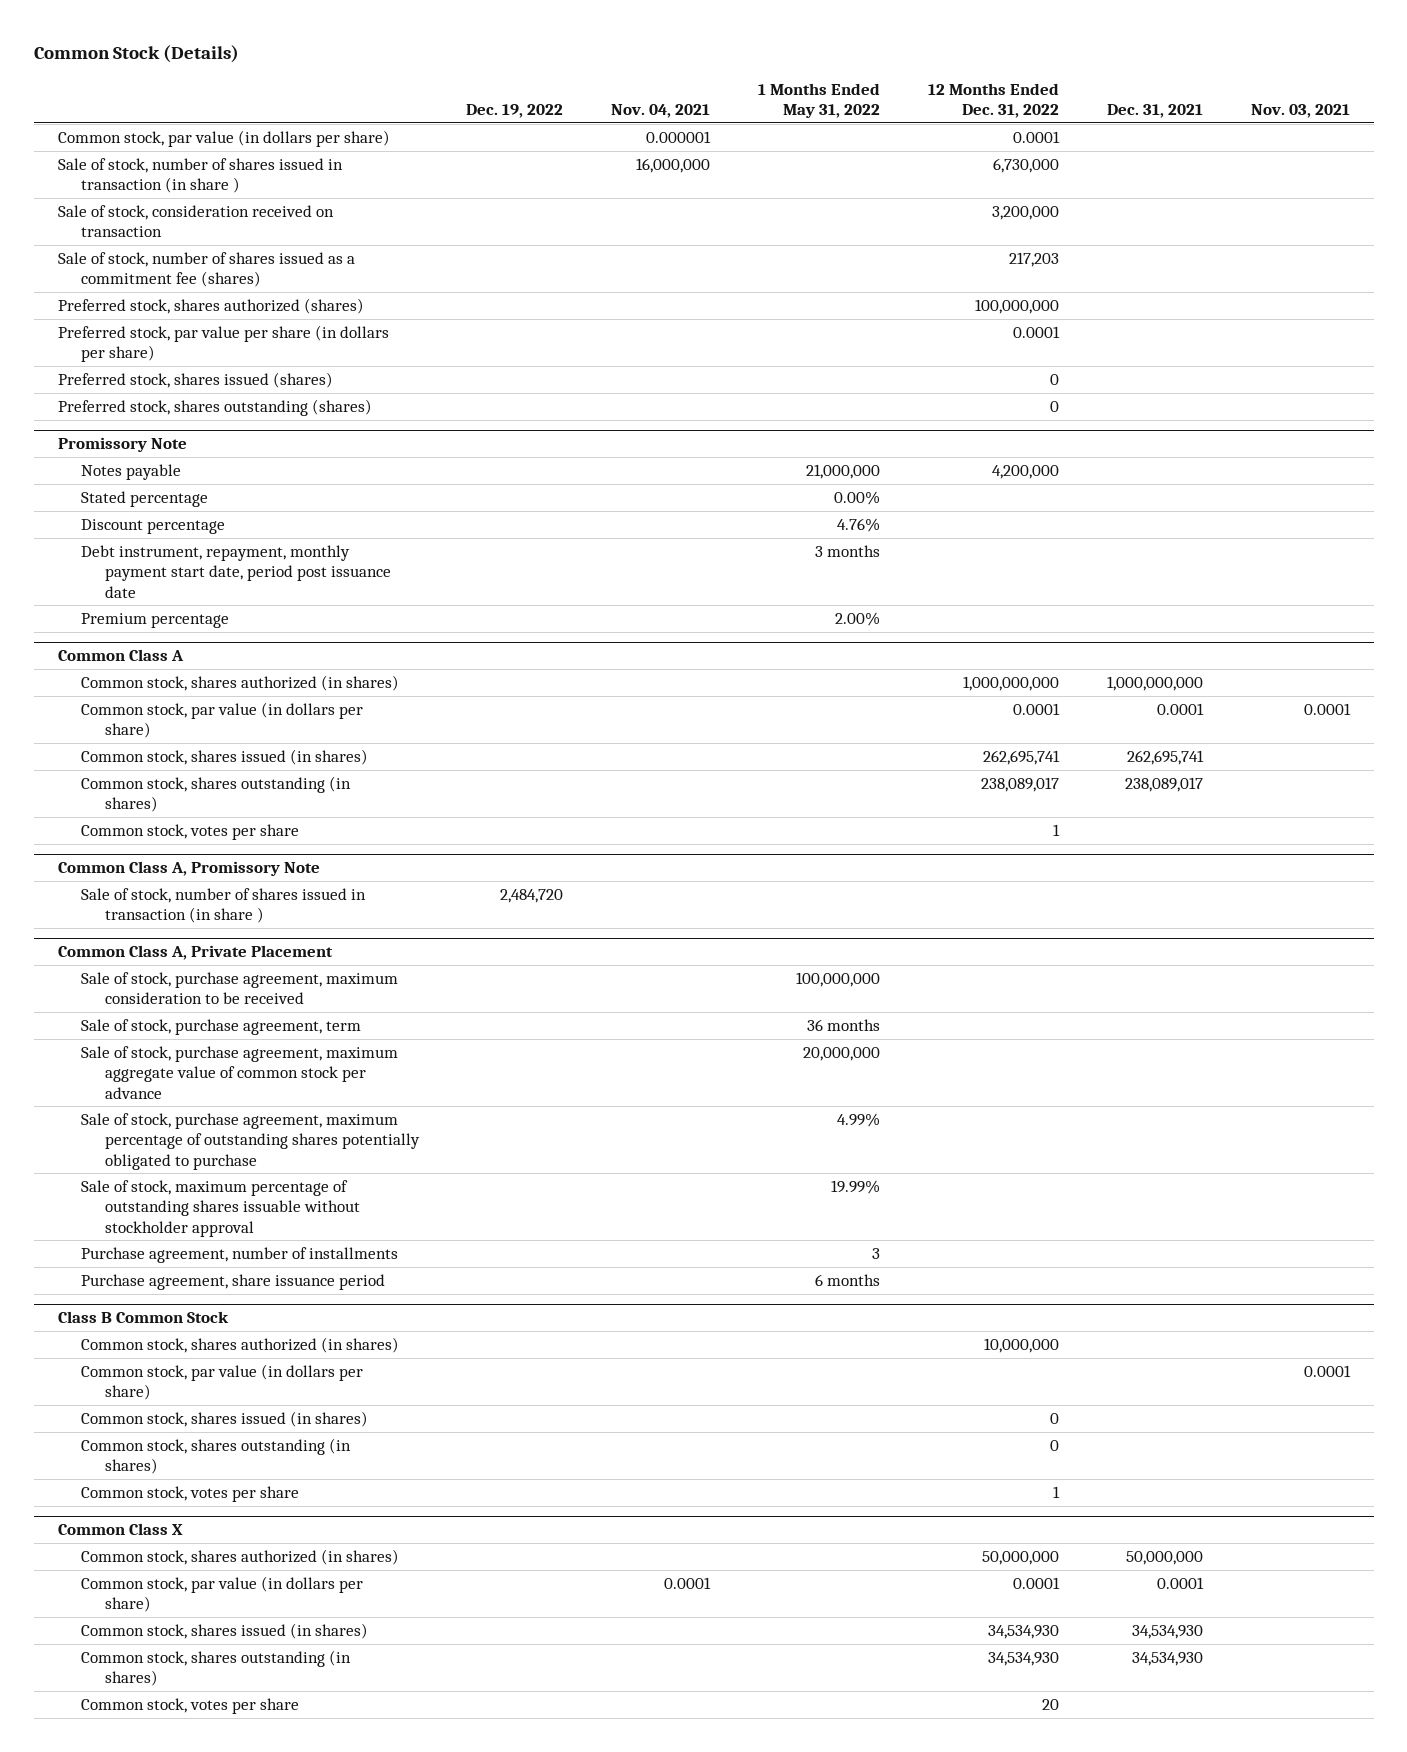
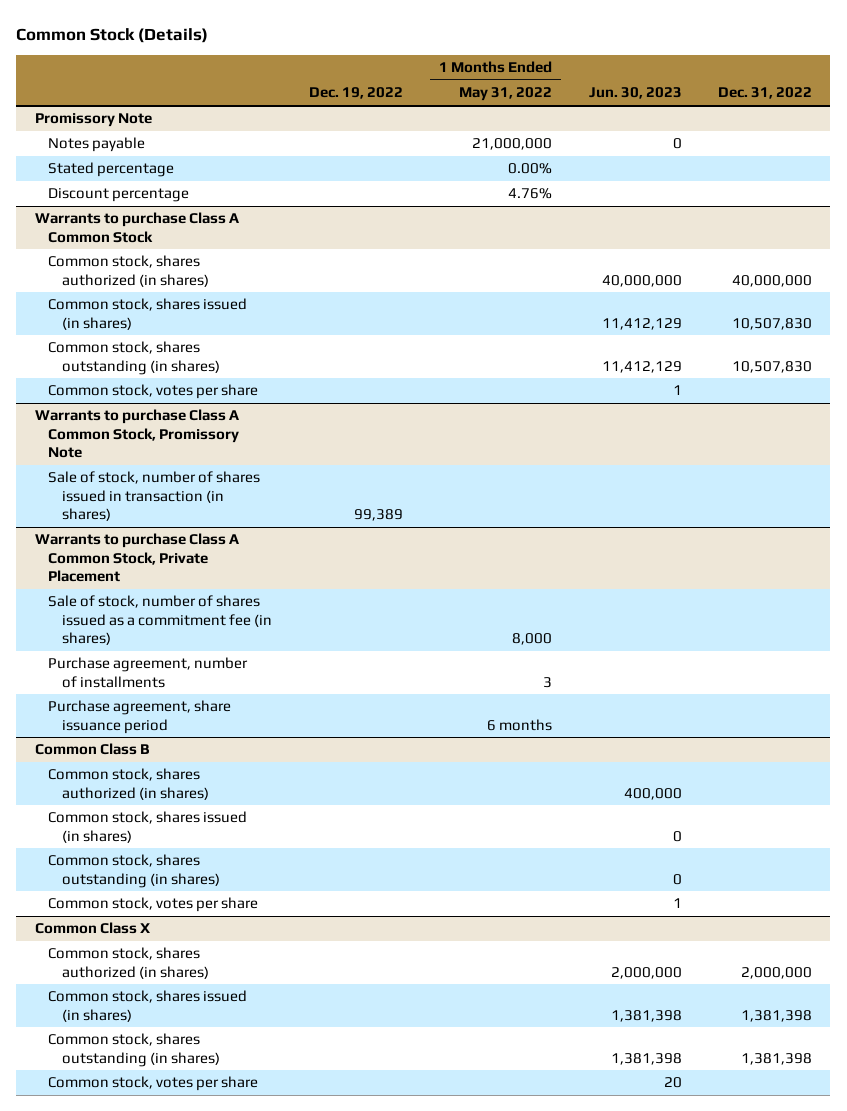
[611,103,711,118] Nov. 04, 2021 -> none
[928,82,1060,118] 12 Months Ended Dec. 31, 2022 -> none
[1106,103,1203,118] Dec. 31, 2021 -> none
[1250,103,1350,118] Nov. 03, 2021 -> none
none -> [588,87,682,100] Jun. 30, 2023
none -> [717,87,812,100] Dec. 31, 2022
[57,130,390,148] Common stock, par value (in dollars per share) -> none
[57,158,343,194] Sale of stock, number of shares issued in transaction (in share ) -> none
[57,205,334,238] Sale of stock, consideration received on transaction -> none
[57,252,355,288] Sale of stock, number of shares issued as a commitment fee (shares) -> none
[57,298,364,315] Preferred stock, shares authorized (shares) -> none
[57,325,389,363] Preferred stock, par value per share (in dollars per share) -> none
[57,372,333,389] Preferred stock, shares issued (shares) -> none
[57,399,372,417] Preferred stock, shares outstanding (shares) -> none
[81,545,391,598] Debt instrument, repayment, monthly payment start date, period post issuance date -> none
[81,613,230,629] Premium percentage -> none
[57,649,184,662] Common Class A -> [34,212,239,243] Warrants to purchase Class A Common Stock
[81,702,364,739] Common stock, par value (in dollars per share) -> none
[81,972,399,1005] Sale of stock, purchase agreement, maximum consideration to be received -> none
[81,1019,362,1036] Sale of stock, purchase agreement, term -> none
[81,1046,399,1099] Sale of stock, purchase agreement, maximum aggregate value of common stock per advance -> none
[81,1113,420,1170] Sale of stock, purchase agreement, maximum percentage of outstanding shares potentially obligated to purchase -> none
[81,1180,360,1237] Sale of stock, maximum percentage of outstanding shares issuable without stockholder approval -> none
[57,861,320,877] Common Class A, Promissory Note -> [34,409,240,458] Warrants to purchase Class A Common Stock, Promissory Note
[81,888,367,924] Sale of stock, number of shares issued in transaction (in share ) -> [48,471,261,521] Sale of stock, number of shares issued in transaction (in shares)
[500,889,564,904] 2,484,720 -> [353,508,403,521] 99,389
[57,945,333,961] Common Class A, Private Placement -> [34,533,239,582] Warrants to purchase Class A Common Stock, Private Placement
none -> [48,595,273,645] Sale of stock, number of shares issued as a commitment fee (in shares)
[57,1311,229,1324] Class B Common Stock -> [34,743,150,756] Common Class B
[81,1364,364,1401] Common stock, par value (in dollars per share) -> none
[81,1576,364,1613] Common stock, par value (in dollars per share) -> none

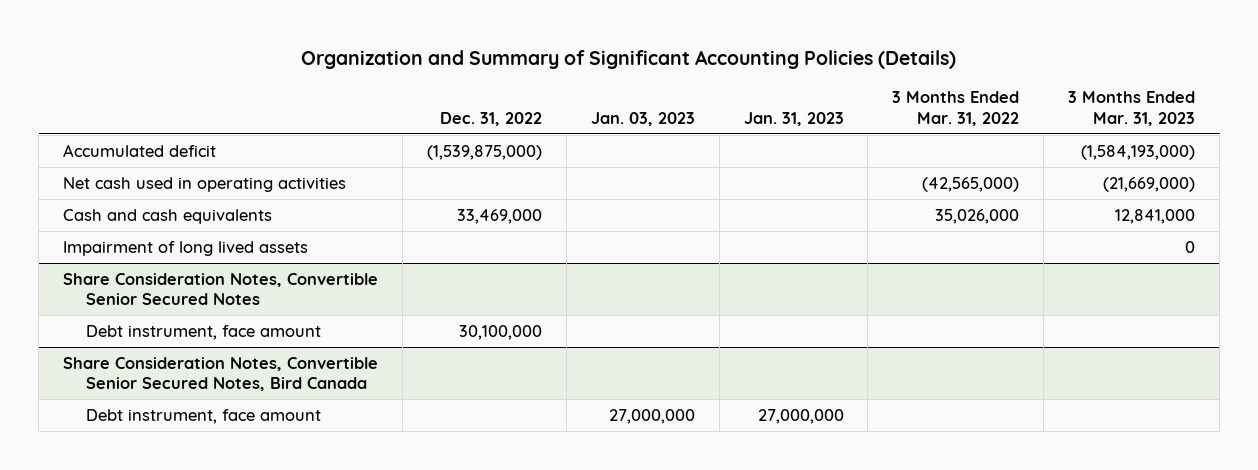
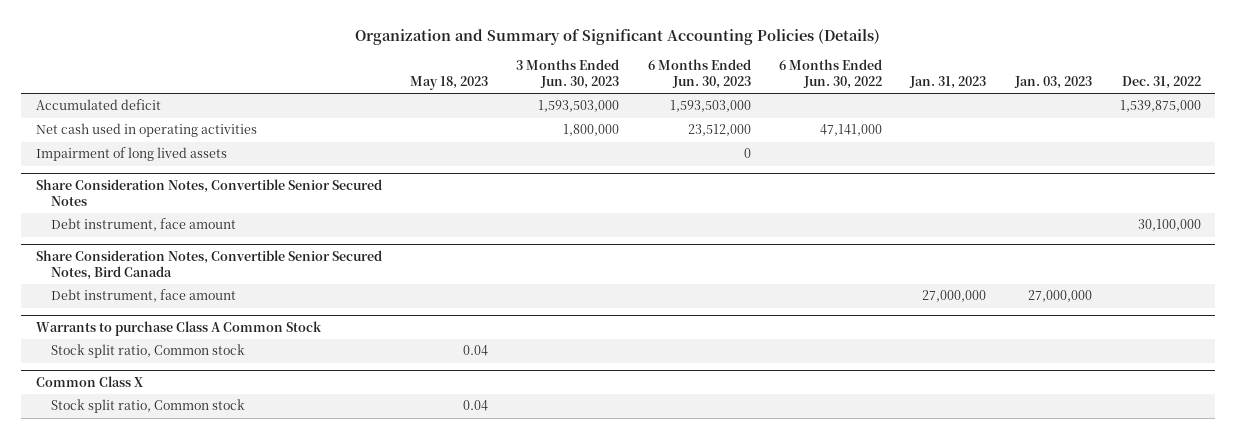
[892,91,1020,126] 3 Months Ended Mar. 31, 2022 -> none
[1068,91,1196,126] 3 Months Ended Mar. 31, 2023 -> none
none -> [409,76,488,91] May 18, 2023
none -> [516,59,620,90] 3 Months Ended Jun. 30, 2023
none -> [647,59,751,90] 6 Months Ended Jun. 30, 2023
none -> [779,59,883,90] 6 Months Ended Jun. 30, 2022
[426,144,542,160] (1,539,875,000) -> [1120,100,1202,113] 1,539,875,000
[63,208,273,224] Cash and cash equivalents -> none
none -> [35,321,322,337] Warrants to purchase Class A Common Stock
none -> [50,344,245,359] Stock split ratio, Common stock
none -> [35,376,143,388] Common Class X
none -> [50,399,245,414] Stock split ratio, Common stock

